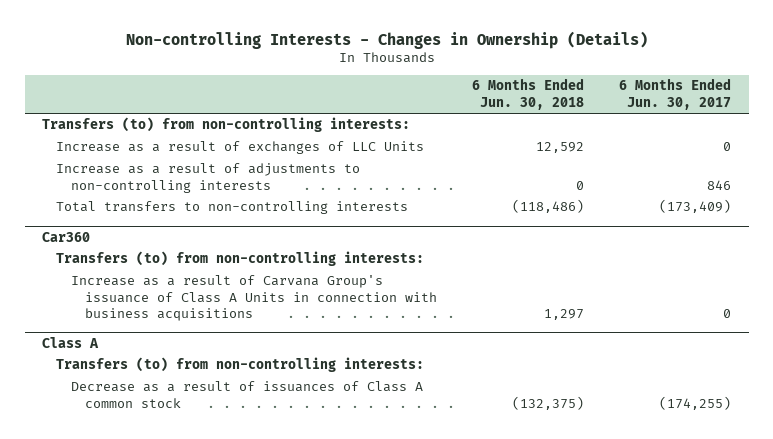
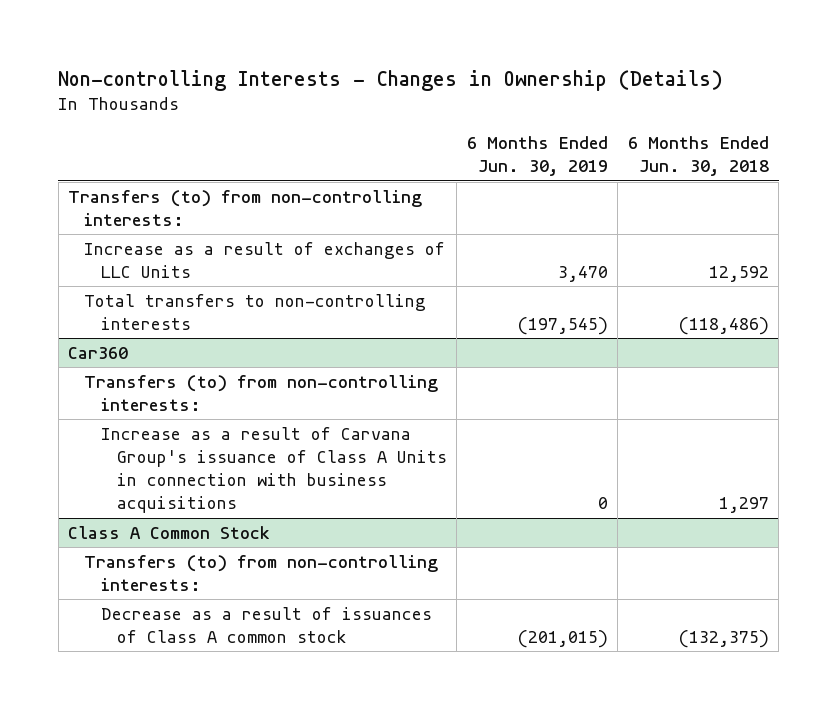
[619,78,732,110] 6 Months Ended Jun. 30, 2017 -> none
none -> [466,136,608,177] 6 Months Ended Jun. 30, 2019
[56,163,361,193] Increase as a result of adjustments to non-controlling interests -> none
[42,336,100,348] Class A -> [68,525,271,539] Class A Common Stock

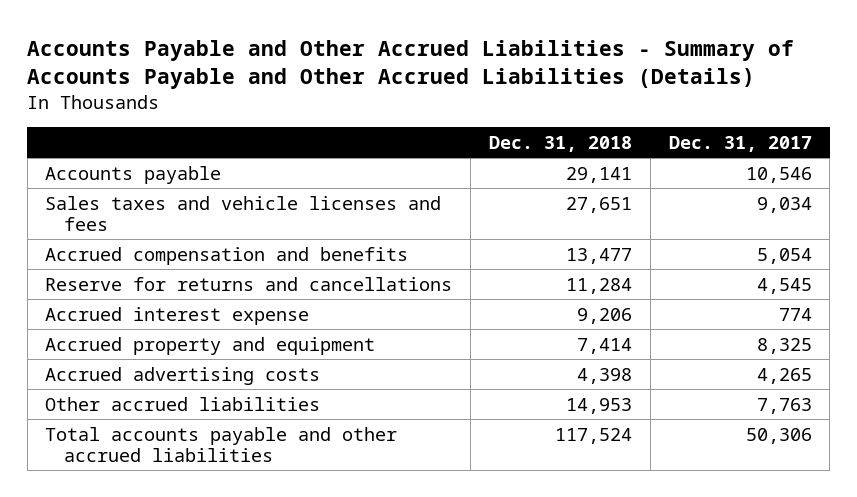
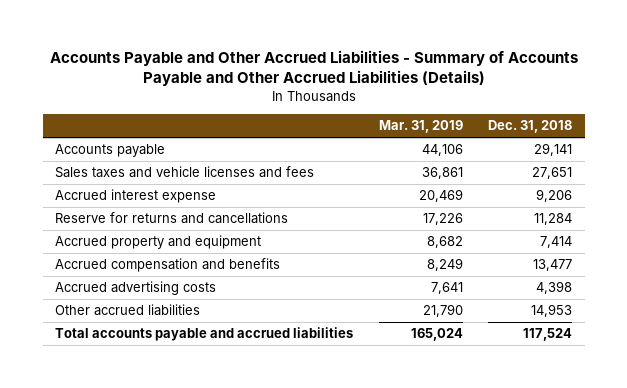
[668,135,812,152] Dec. 31, 2017 -> none
none -> [378,120,463,134] Mar. 31, 2019
[45,276,453,291] Reserve for returns and cancellations -> [55,212,289,225] Reserve for returns and cancellations
[45,246,409,265] Accrued compensation and benefits -> [55,258,281,273] Accrued compensation and benefits
[45,426,398,463] Total accounts payable and other accrued liabilities -> [55,327,354,342] Total accounts payable and accrued liabilities

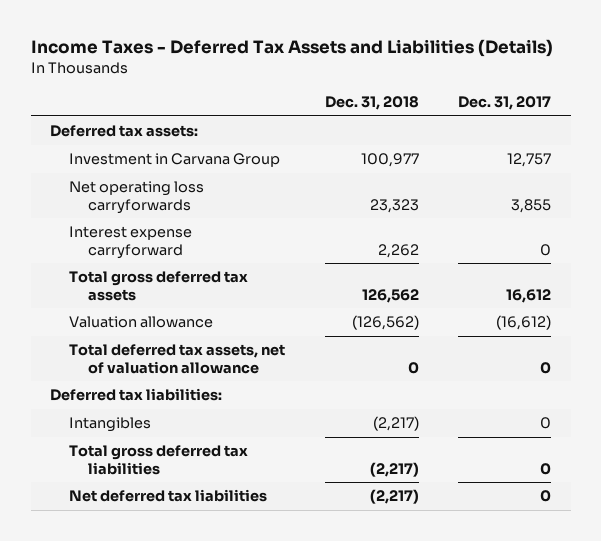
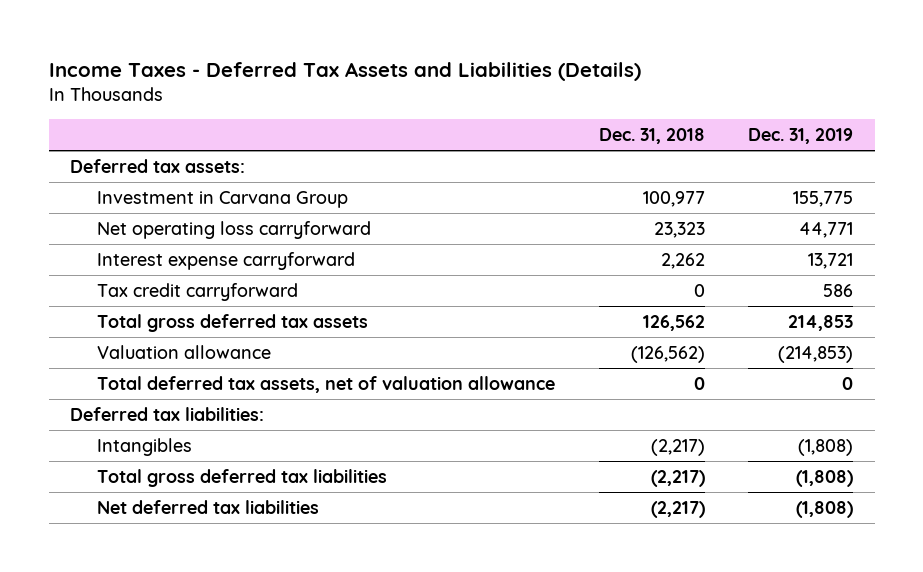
[458,96,552,111] Dec. 31, 2017 -> none
none -> [747,127,853,144] Dec. 31, 2019
[69,181,205,214] Net operating loss carryforwards -> [97,220,372,239] Net operating loss carryforward
none -> [97,282,299,301] Tax credit carryforward

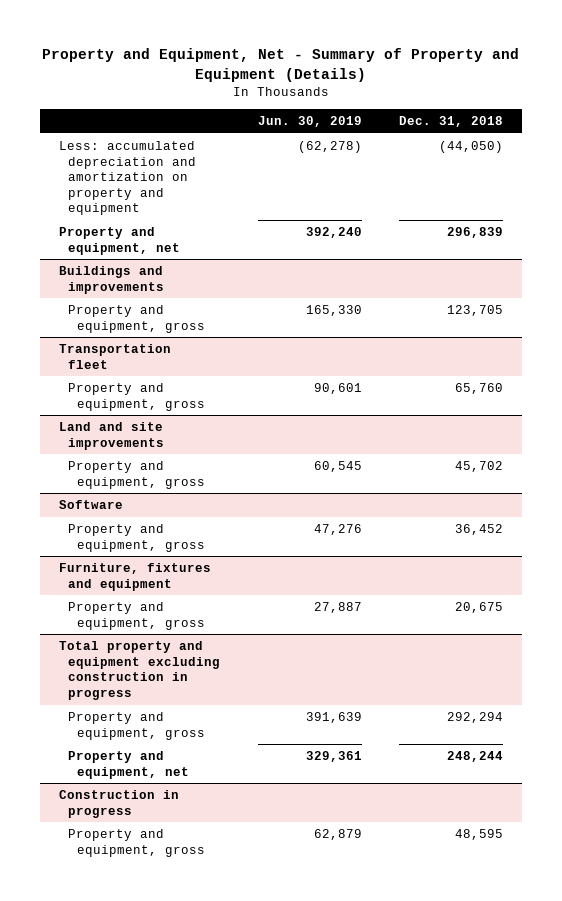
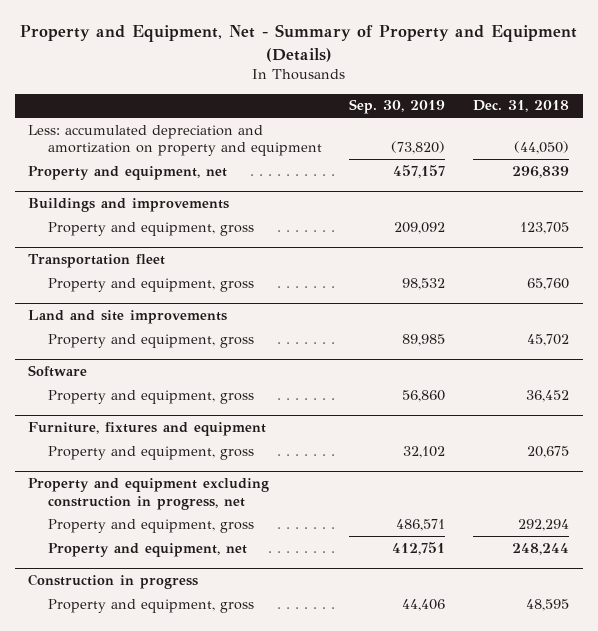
[257,115,362,127] Jun. 30, 2019 -> none
none -> [349,99,446,115] Sep. 30, 2019
[58,641,220,700] Total property and equipment excluding construction in progress -> [28,478,270,510] Property and equipment excluding construction in progress, net

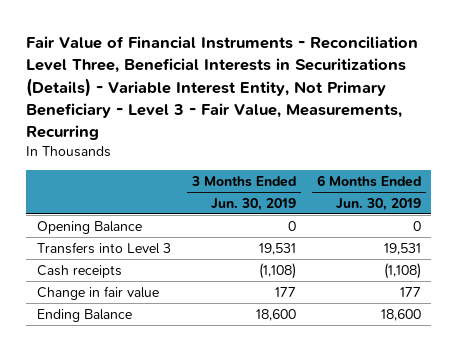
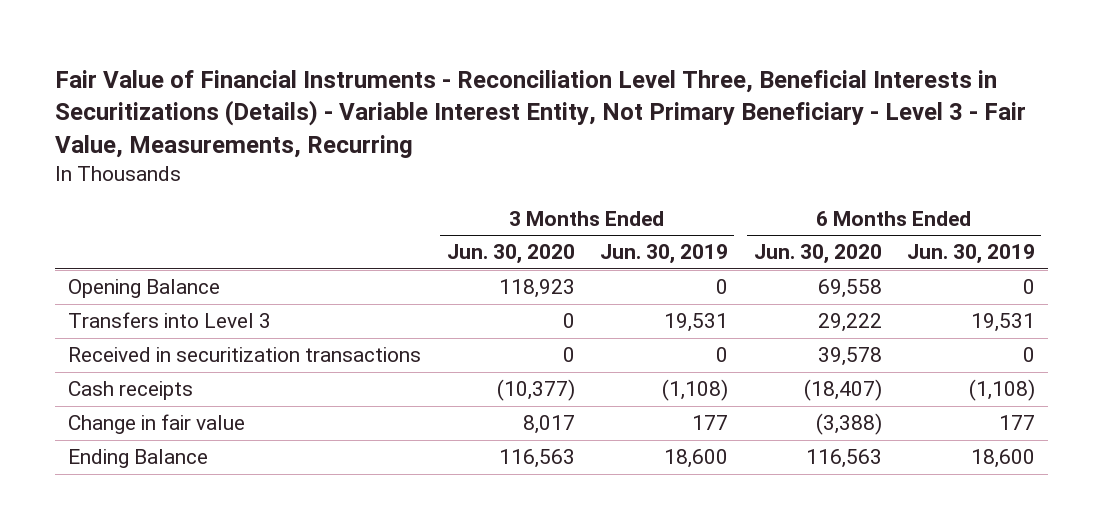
none -> [446,244,575,265] Jun. 30, 2020
none -> [753,244,882,265] Jun. 30, 2020
none -> [68,347,422,363] Received in securitization transactions

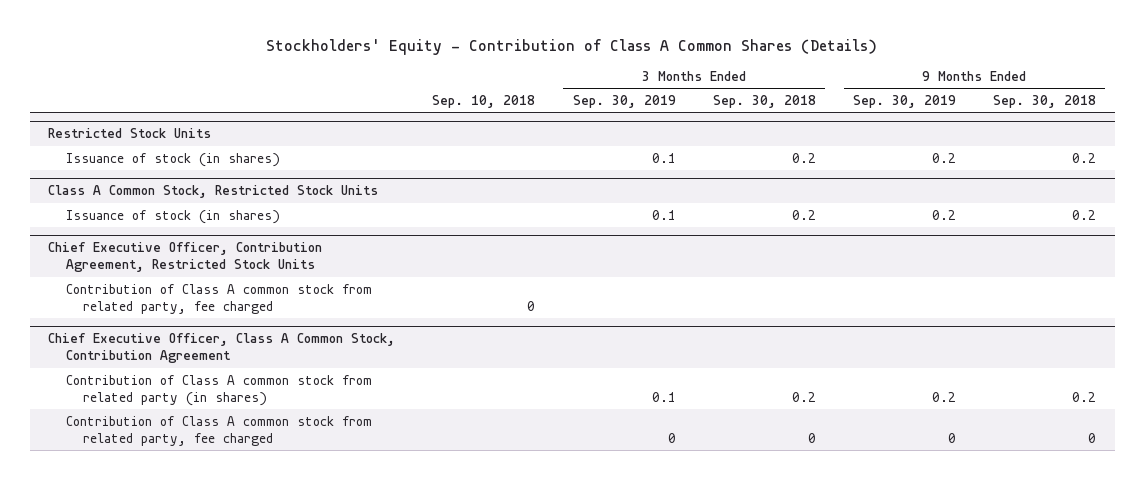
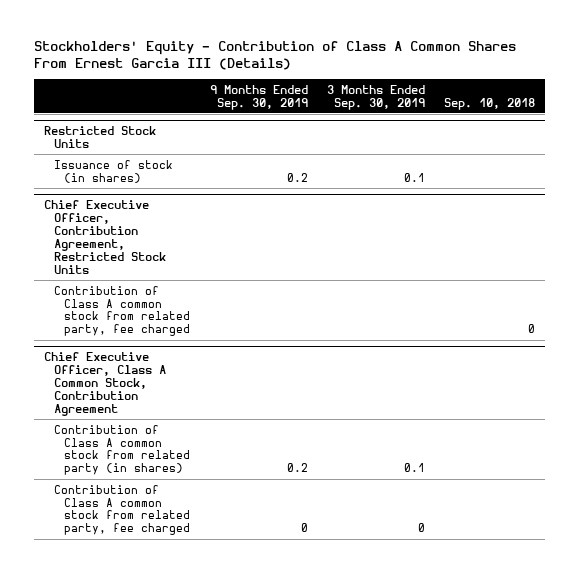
[266,38,878,55] Stockholders' Equity - Contribution of Class A Common Shares (Details) -> [34,41,517,71] Stockholders' Equity - Contribution of Class A Common Shares From Ernest Garcia III (Details)
[712,94,816,108] Sep. 30, 2018 -> none
[992,94,1096,108] Sep. 30, 2018 -> none
[48,185,379,199] Class A Common Stock, Restricted Stock Units -> none
[65,209,280,224] Issuance of stock (in shares) -> none

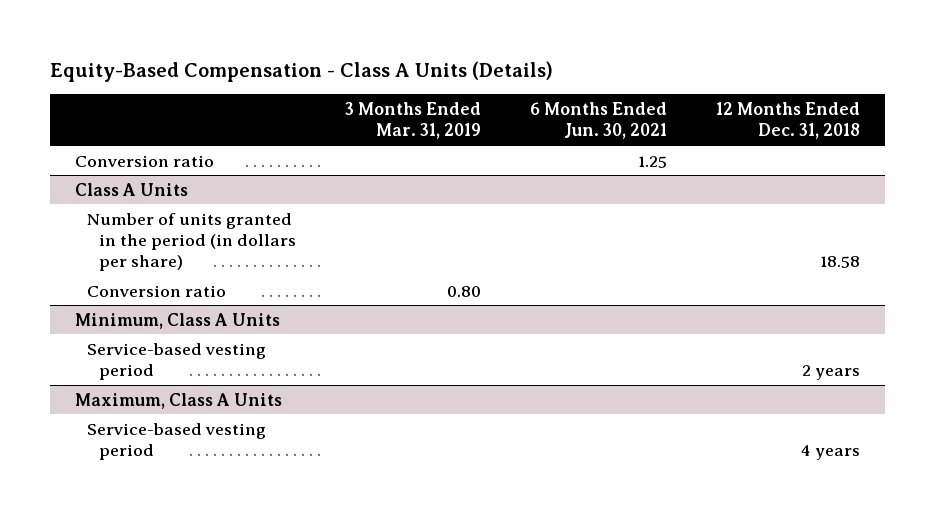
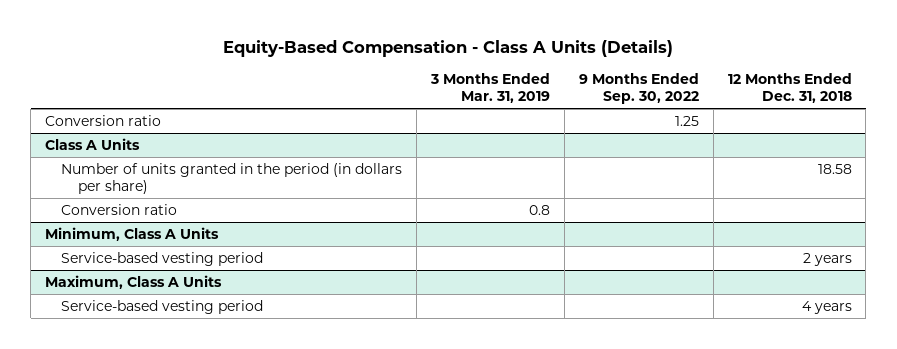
[530,102,668,140] 6 Months Ended Jun. 30, 2021 -> none
none -> [578,72,699,104] 9 Months Ended Sep. 30, 2022
[447,285,482,297] 0.80 -> [529,205,551,216] 0.8

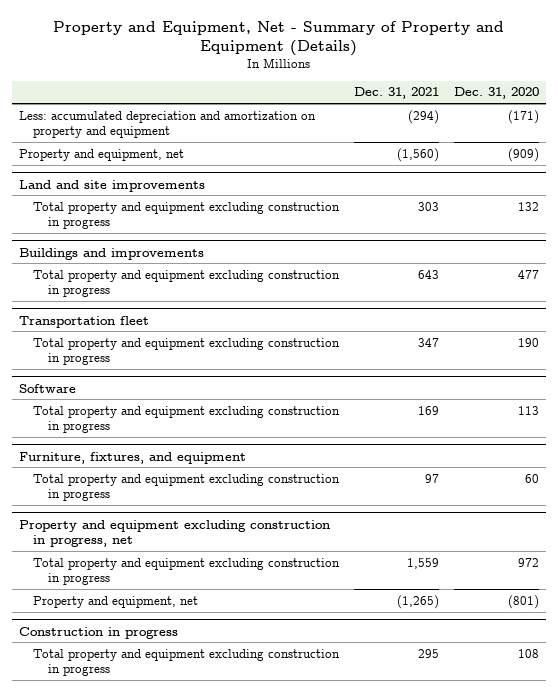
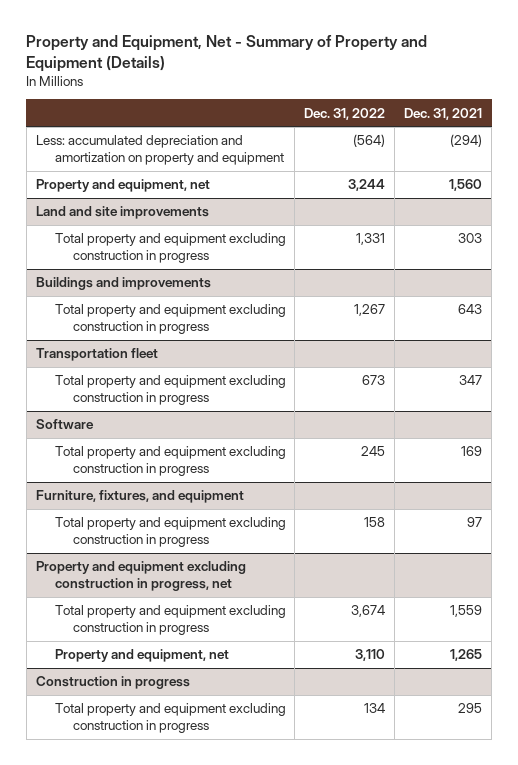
[453,87,539,100] Dec. 31, 2020 -> none
none -> [304,107,386,120] Dec. 31, 2022
[397,147,440,162] (1,560) -> [449,179,483,192] 1,560
[397,594,440,609] (1,265) -> [450,649,483,662] 1,265

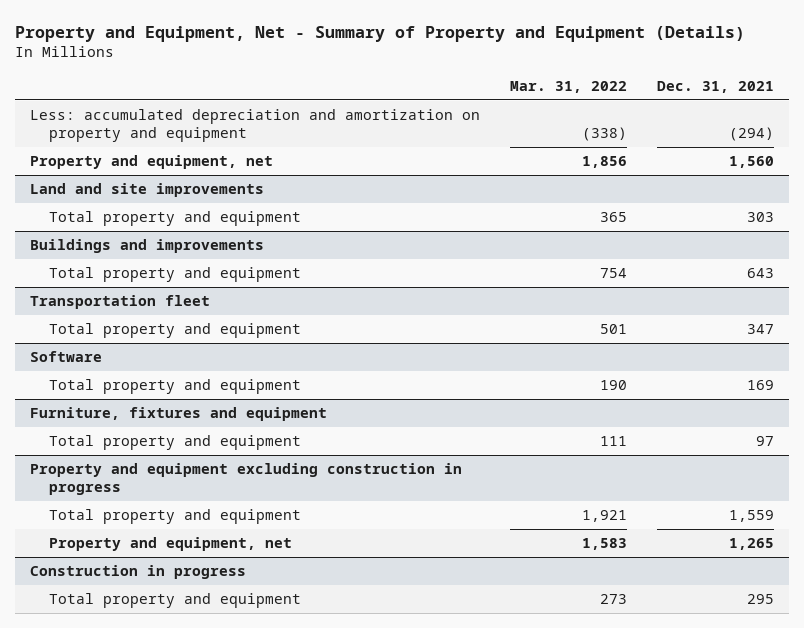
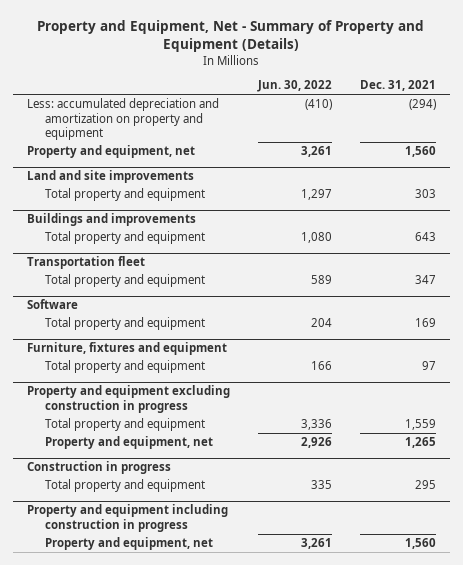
[509,81,627,94] Mar. 31, 2022 -> none
none -> [256,80,332,93] Jun. 30, 2022
none -> [26,504,228,533] Property and equipment including construction in progress
none -> [44,537,213,551] Property and equipment, net

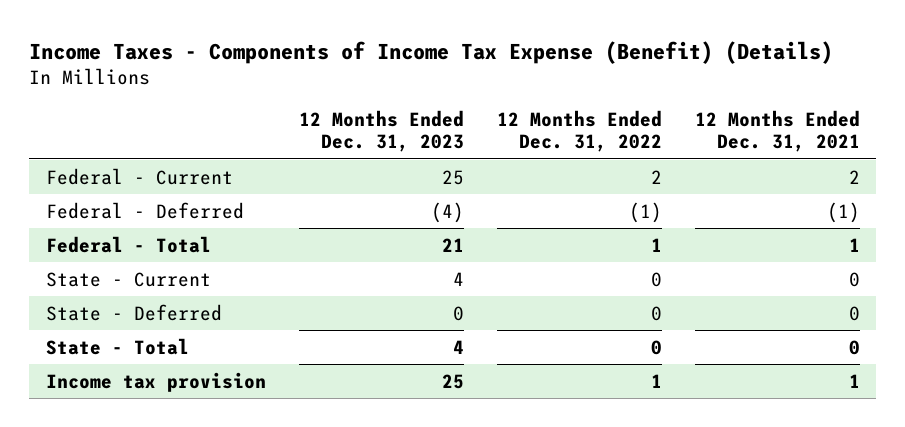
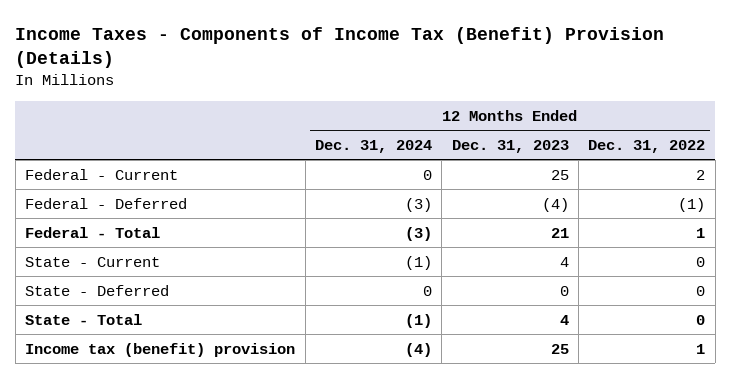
[29,40,834,64] Income Taxes - Components of Income Tax Expense (Benefit) (Details) -> [15,26,665,69] Income Taxes - Components of Income Tax (Benefit) Provision (Details)
[694,110,860,153] 12 Months Ended Dec. 31, 2021 -> none
none -> [314,139,432,153] Dec. 31, 2024
[45,371,266,392] Income tax provision -> [25,342,296,357] Income tax (benefit) provision

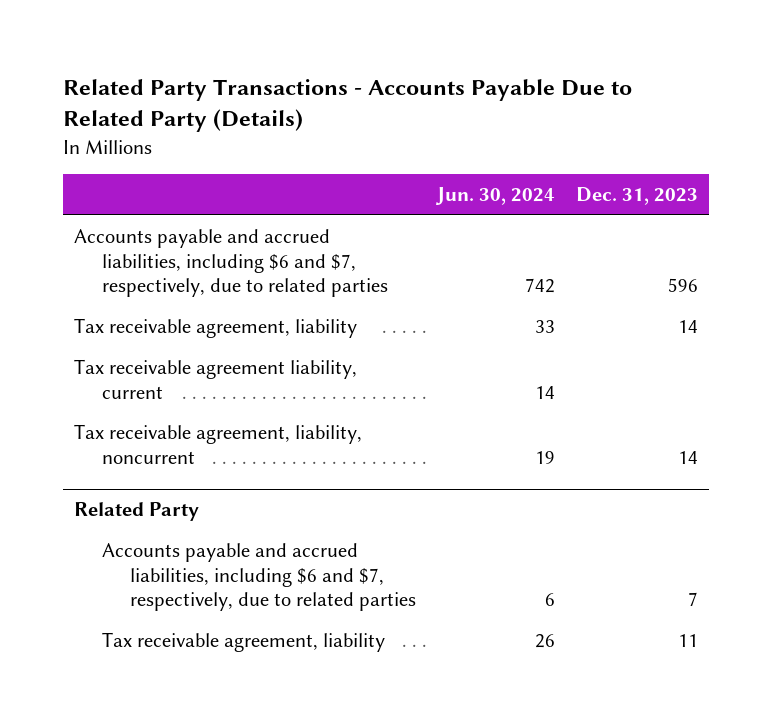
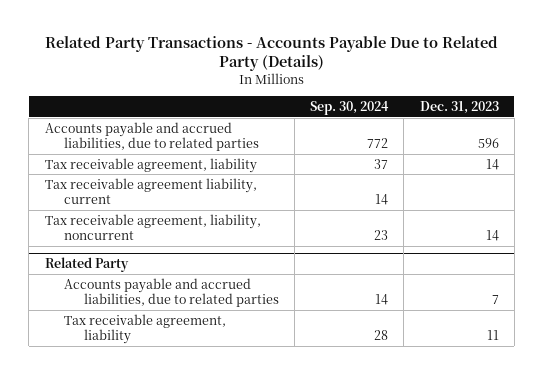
[435,187,556,206] Jun. 30, 2024 -> none
none -> [310,101,390,116] Sep. 30, 2024
[73,228,388,298] Accounts payable and accrued liabilities, including $6 and $7, respectively, due to related parties -> [44,121,260,151] Accounts payable and accrued liabilities, due to related parties
[101,542,417,612] Accounts payable and accrued liabilities, including $6 and $7, respectively, due to related parties -> [64,277,279,307] Accounts payable and accrued liabilities, due to related parties

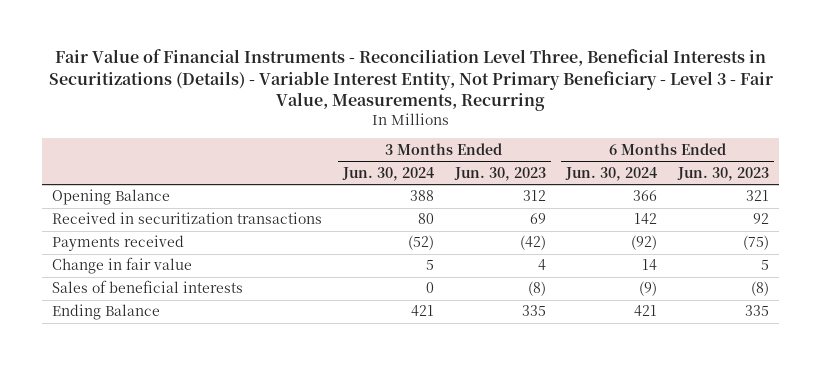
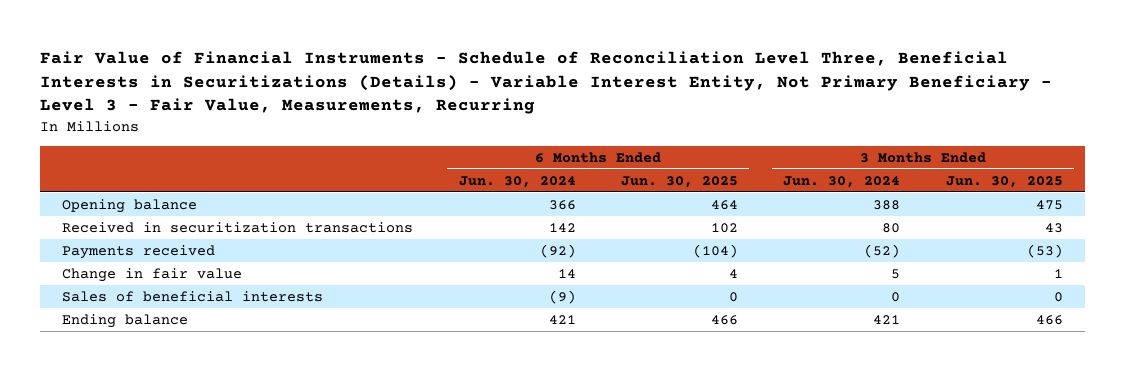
[48,49,773,112] Fair Value of Financial Instruments - Reconciliation Level Three, Beneficial Interests in Securitizations (Details) - Variable Interest Entity, Not Primary Beneficiary - Level 3 - Fair Value, Measurements, Recurring -> [39,51,1052,115] Fair Value of Financial Instruments - Schedule of Reconciliation Level Three, Beneficial Interests in Securitizations (Details) - Variable Interest Entity, Not Primary Beneficiary - Level 3 - Fair Value, Measurements, Recurring
[453,166,546,181] Jun. 30, 2023 -> none
[677,166,770,181] Jun. 30, 2023 -> none
none -> [621,175,739,188] Jun. 30, 2025
none -> [945,175,1063,188] Jun. 30, 2025
[52,189,171,206] Opening Balance -> [62,198,198,213] Opening balance
[52,304,161,321] Ending Balance -> [62,313,189,328] Ending balance

